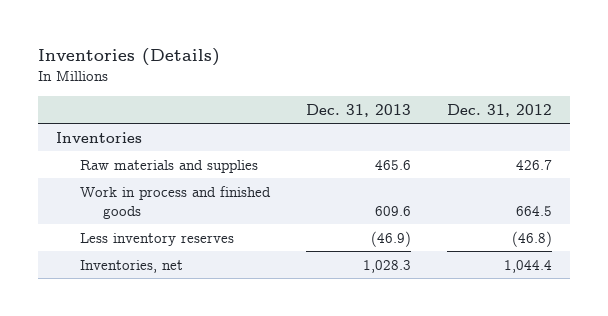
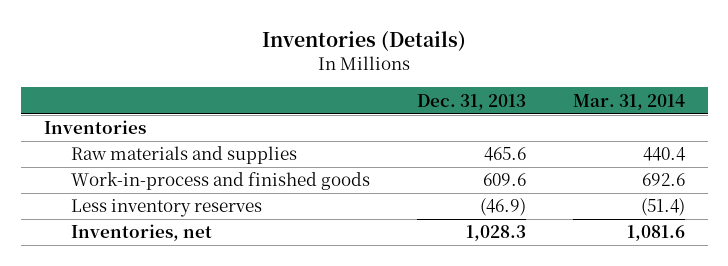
[446,104,552,118] Dec. 31, 2012 -> none
none -> [572,93,685,110] Mar. 31, 2014
[79,185,271,219] Work in process and finished goods -> [70,172,370,191] Work-in-process and finished goods

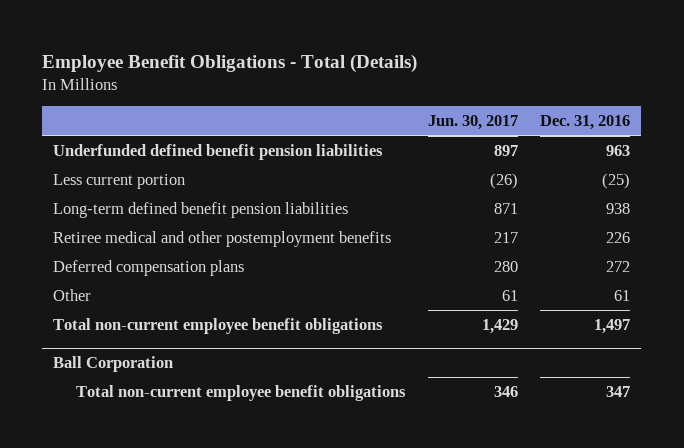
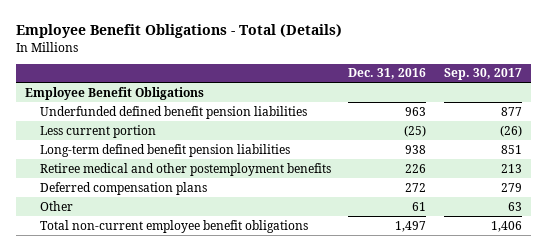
[427,115,518,131] Jun. 30, 2017 -> none
none -> [444,68,523,81] Sep. 30, 2017
none -> [24,86,204,100] Employee Benefit Obligations
[53,356,174,373] Ball Corporation -> none
[76,384,407,401] Total non-current employee benefit obligations -> none

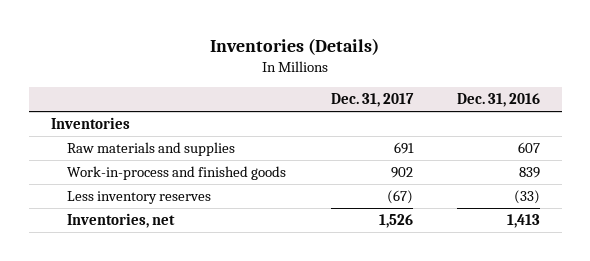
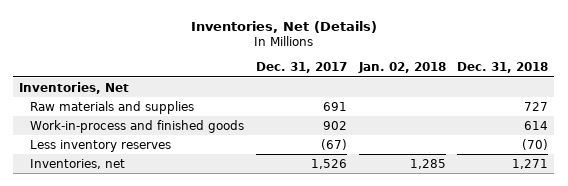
[210,37,380,55] Inventories (Details) -> [190,20,377,33] Inventories, Net (Details)
[456,93,540,108] Dec. 31, 2016 -> none
none -> [357,62,446,74] Jan. 02, 2018
none -> [457,62,549,74] Dec. 31, 2018
[50,117,130,130] Inventories -> [19,81,130,94] Inventories, Net

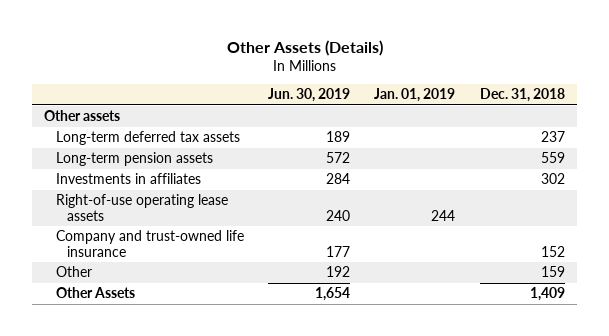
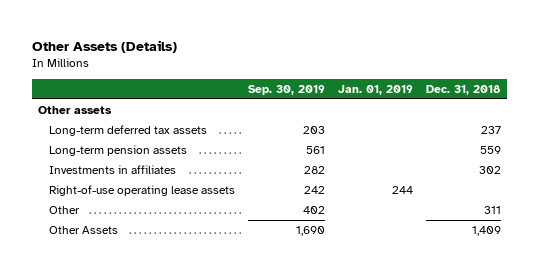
[268,88,351,103] Jun. 30, 2019 -> none
none -> [247,84,325,95] Sep. 30, 2019
[55,230,244,257] Company and trust-owned life insurance -> none
[540,266,565,278] 159 -> [483,205,501,214] 311

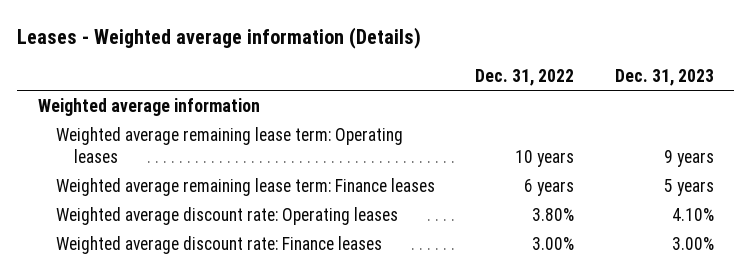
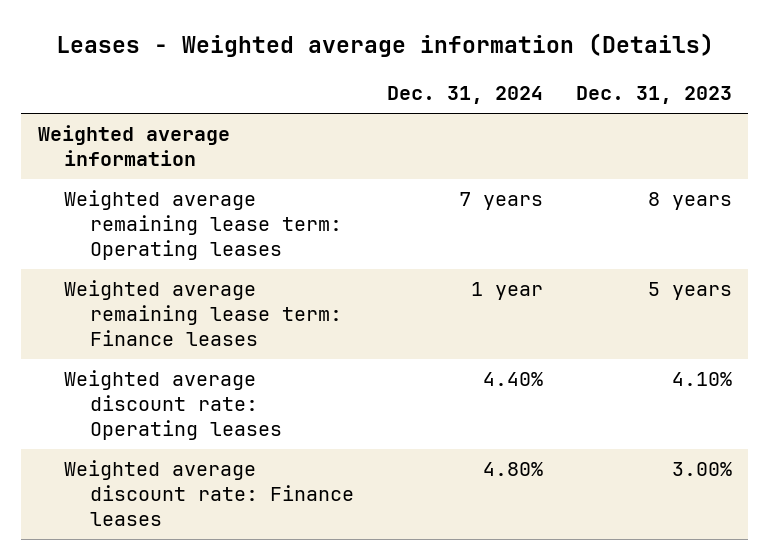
[475,68,575,86] Dec. 31, 2022 -> none
none -> [387,86,544,105] Dec. 31, 2024
[663,149,714,167] 9 years -> [647,192,732,211] 8 years

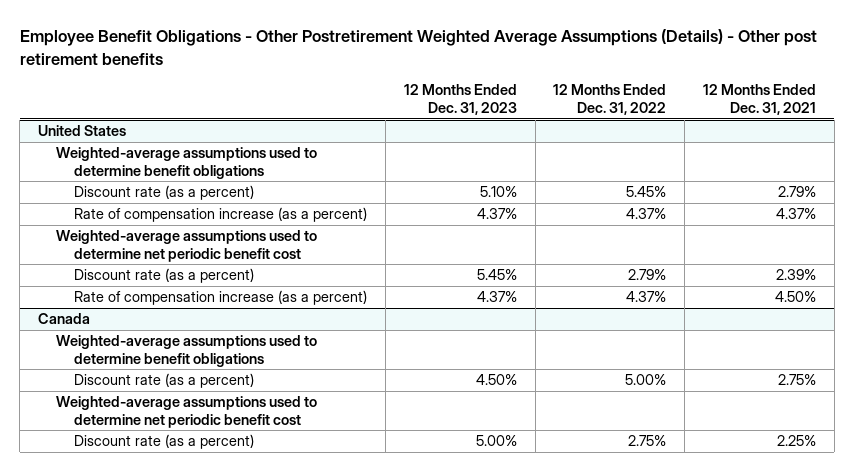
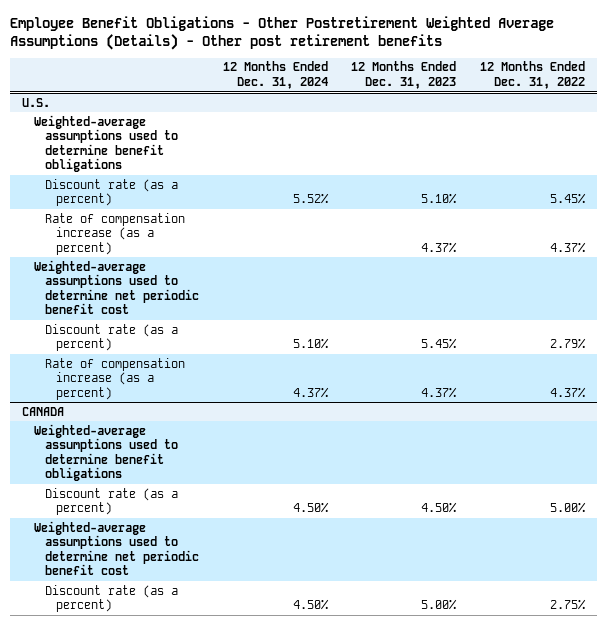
[702,84,816,116] 12 Months Ended Dec. 31, 2021 -> none
none -> [222,61,328,89] 12 Months Ended Dec. 31, 2024
[38,125,127,137] United States -> [22,97,51,107] U.S.
[38,313,91,325] Canada -> [22,406,65,416] CANADA

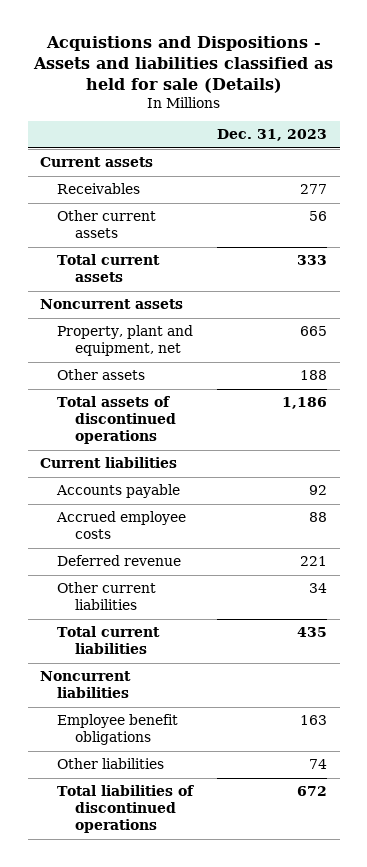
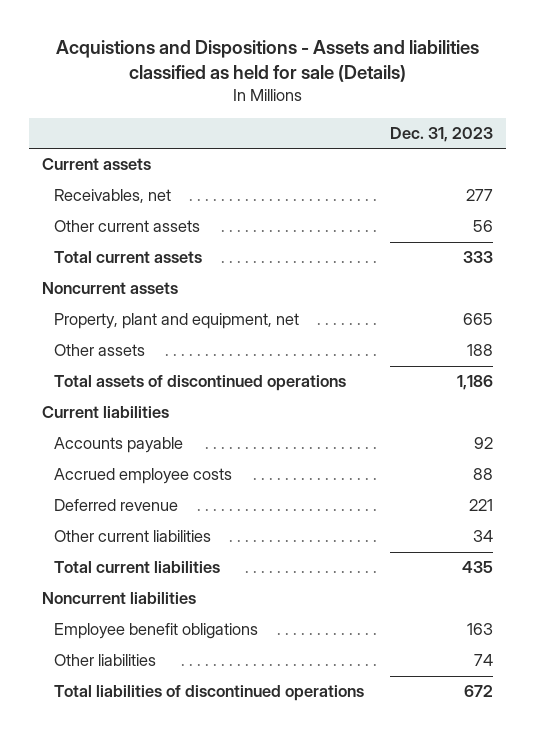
[57,183,141,195] Receivables -> [54,189,172,204] Receivables, net

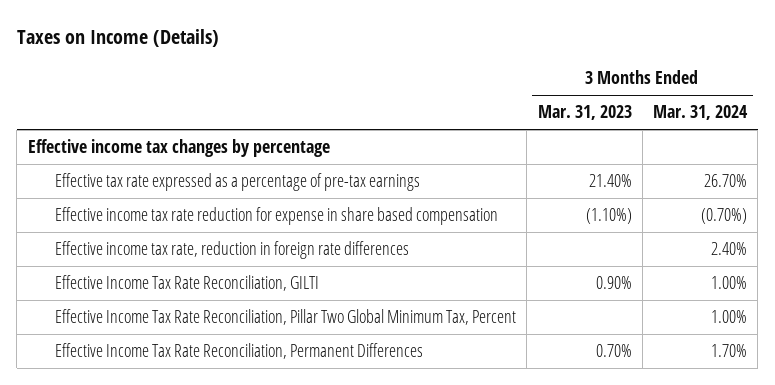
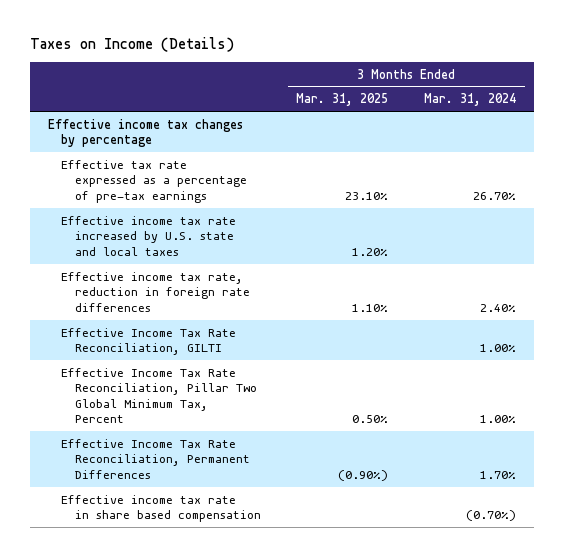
[537,105,632,121] Mar. 31, 2023 -> none
none -> [296,93,389,107] Mar. 31, 2025
[54,207,498,226] Effective income tax rate reduction for expense in share based compensation -> none
none -> [61,215,237,256] Effective income tax rate increased by U.S. state and local taxes
none -> [61,494,261,523] Effective income tax rate in share based compensation

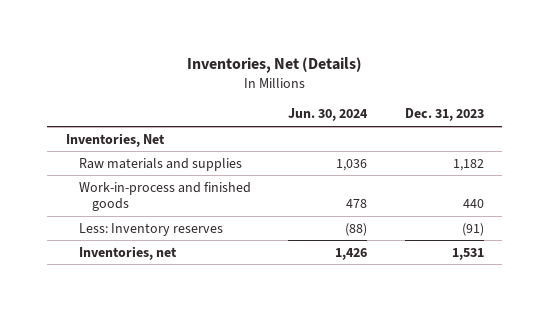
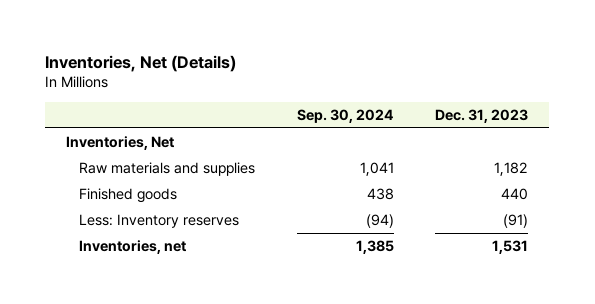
[288,108,369,122] Jun. 30, 2024 -> none
none -> [296,108,394,123] Sep. 30, 2024
[79,181,252,212] Work-in-process and finished goods -> [78,188,177,204] Finished goods

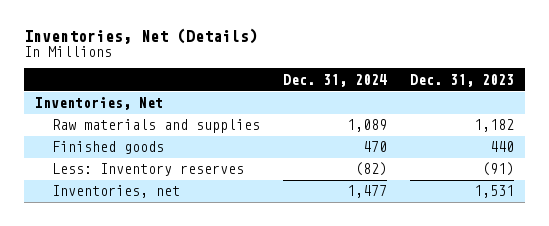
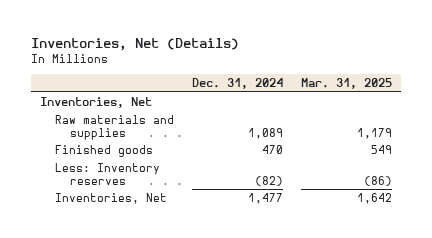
[409,73,514,87] Dec. 31, 2023 -> none
none -> [300,78,392,90] Mar. 31, 2025
[51,185,180,199] Inventories, net -> [55,193,168,205] Inventories, Net

